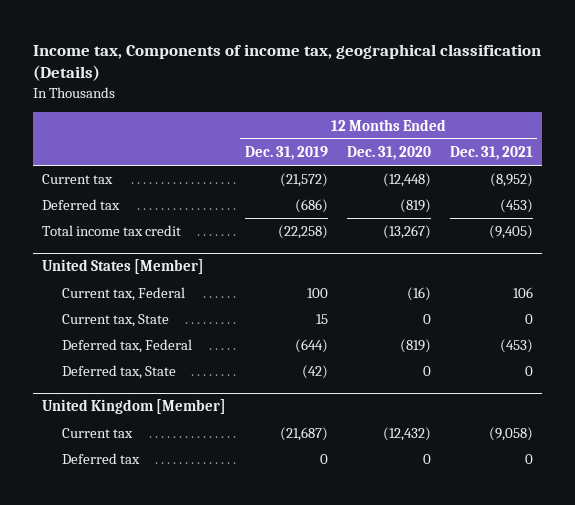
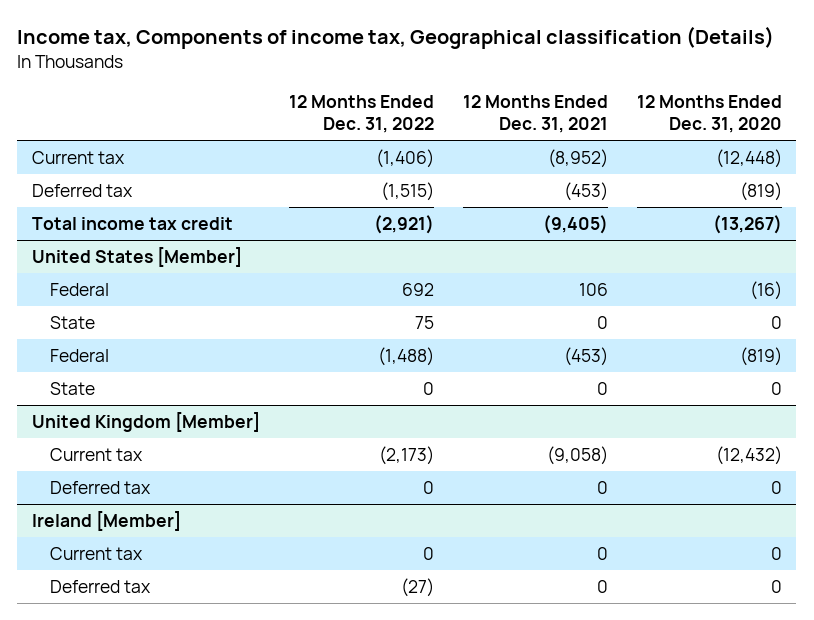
[32,43,541,82] Income tax, Components of income tax, geographical classification (Details) -> [17,26,775,50] Income tax, Components of income tax, Geographical classification (Details)
[245,146,329,161] Dec. 31, 2019 -> none
none -> [288,95,434,134] 12 Months Ended Dec. 31, 2022
[62,287,186,302] Current tax, Federal -> [49,283,109,297] Federal
[62,314,170,328] Current tax, State -> [49,316,95,330] State
[62,339,193,354] Deferred tax, Federal -> [49,349,109,363] Federal
[62,365,177,380] Deferred tax, State -> [49,382,95,396] State
none -> [31,511,181,532] Ireland [Member]
none -> [49,547,143,561] Current tax
none -> [49,580,151,594] Deferred tax

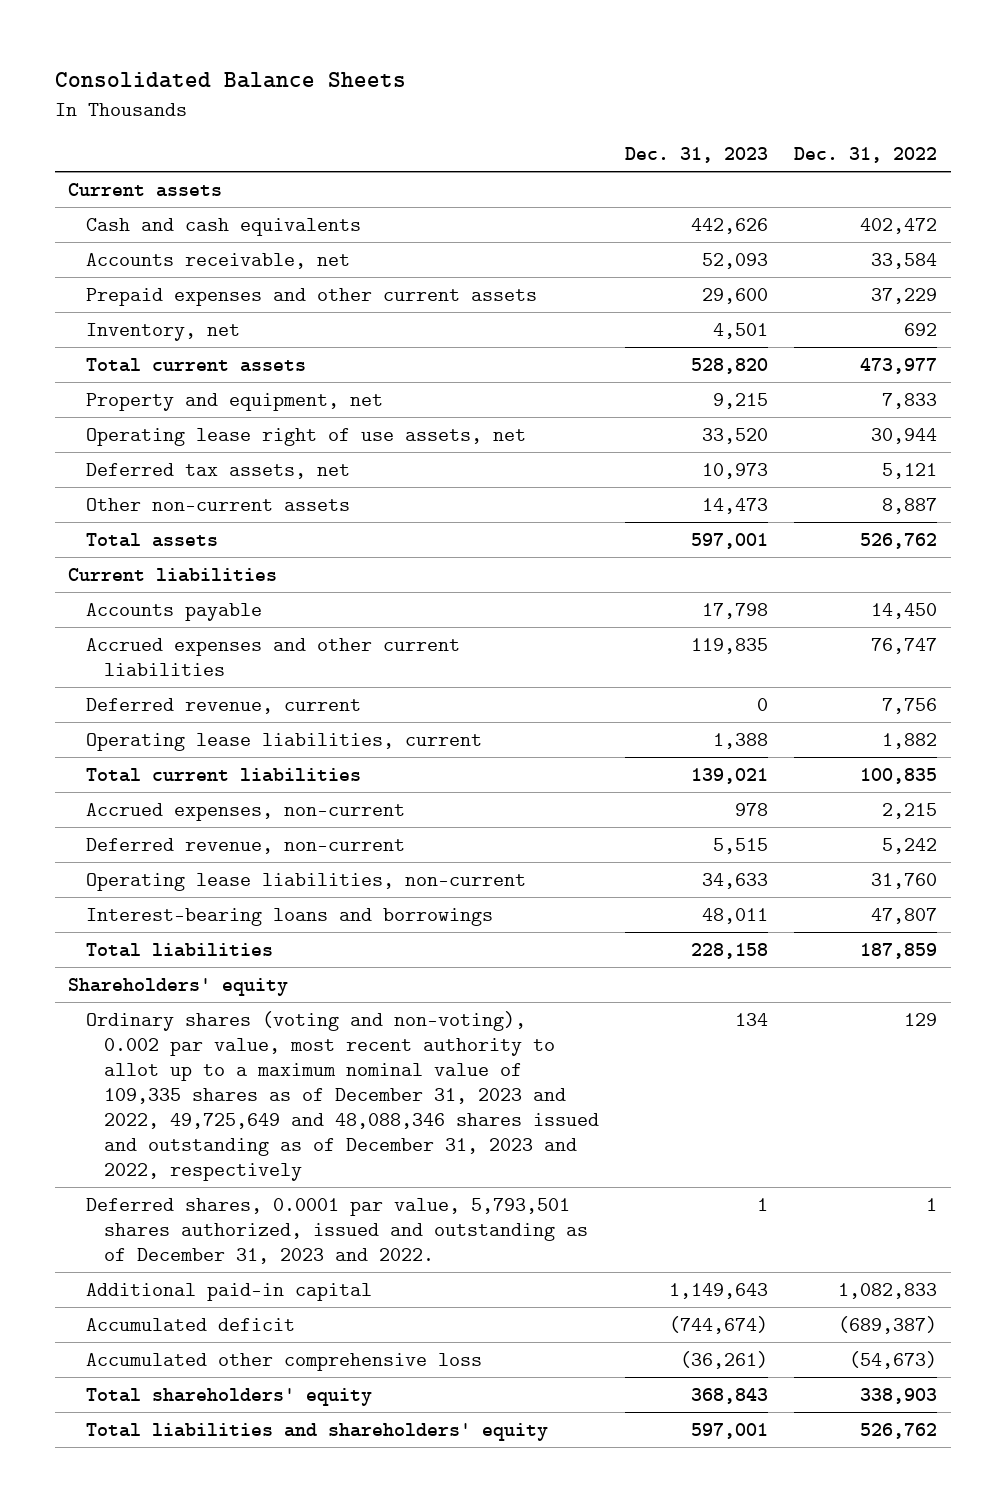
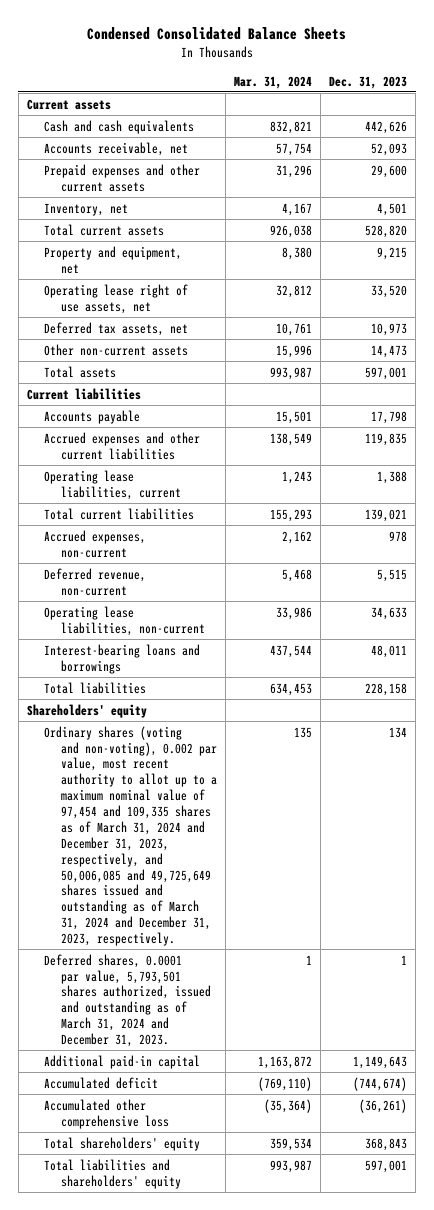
[54,72,406,89] Consolidated Balance Sheets -> [86,26,346,40] Condensed Consolidated Balance Sheets
[794,147,938,164] Dec. 31, 2022 -> none
none -> [233,75,312,89] Mar. 31, 2024
[85,697,361,714] Deferred revenue, current -> none
[85,1010,599,1182] Ordinary shares (voting and non-voting), 0.002 par value, most recent authority to allot up to a maximum nominal value of 109,335 shares as of December 31, 2023 and 2022, 49,725,649 and 48,088,346 shares issued and outstanding as of December 31, 2023 and 2022, respectively -> [43,725,217,947] Ordinary shares (voting and non-voting), 0.002 par value, most recent authority to allot up to a maximum nominal value of 97,454 and 109,335 shares as of March 31, 2024 and December 31, 2023, respectively, and 50,006,085 and 49,725,649 shares issued and outstanding as of March 31, 2024 and December 31, 2023, respectively.
[85,1197,588,1264] Deferred shares, 0.0001 par value, 5,793,501 shares authorized, issued and outstanding as of December 31, 2023 and 2022. -> [43,953,211,1048] Deferred shares, 0.0001 par value, 5,793,501 shares authorized, issued and outstanding as of March 31, 2024 and December 31, 2023.

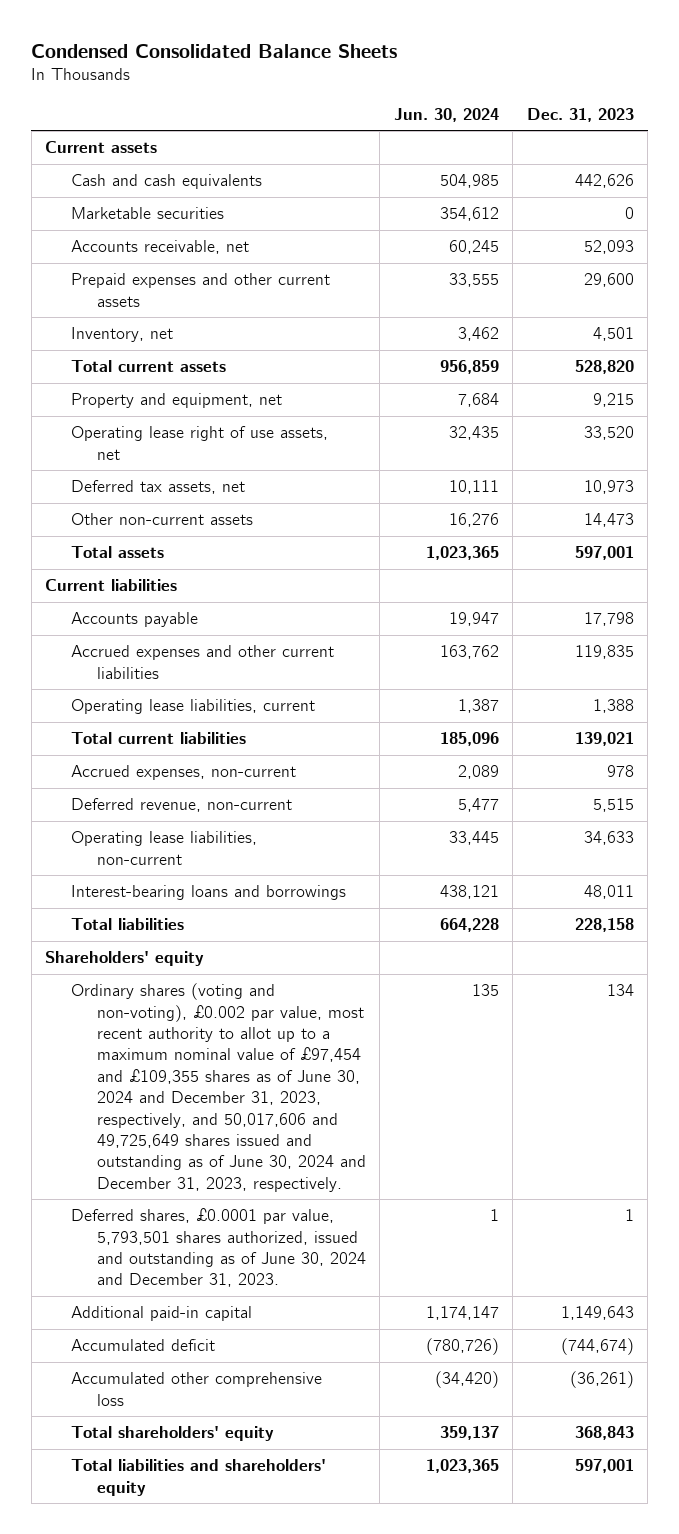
[233,75,312,89] Mar. 31, 2024 -> none
none -> [393,107,499,122] Jun. 30, 2024
none -> [70,207,224,220] Marketable securities
[43,725,217,947] Ordinary shares (voting and non-voting), 0.002 par value, most recent authority to allot up to a maximum nominal value of 97,454 and 109,335 shares as of March 31, 2024 and December 31, 2023, respectively, and 50,006,085 and 49,725,649 shares issued and outstanding as of March 31, 2024 and December 31, 2023, respectively. -> [70,983,366,1192] Ordinary shares (voting and non-voting), £0.002 par value, most recent authority to allot up to a maximum nominal value of £97,454 and £109,355 shares as of June 30, 2024 and December 31, 2023, respectively, and 50,017,606 and 49,725,649 shares issued and outstanding as of June 30, 2024 and December 31, 2023, respectively.
[43,953,211,1048] Deferred shares, 0.0001 par value, 5,793,501 shares authorized, issued and outstanding as of March 31, 2024 and December 31, 2023. -> [70,1208,366,1288] Deferred shares, £0.0001 par value, 5,793,501 shares authorized, issued and outstanding as of June 30, 2024 and December 31, 2023.

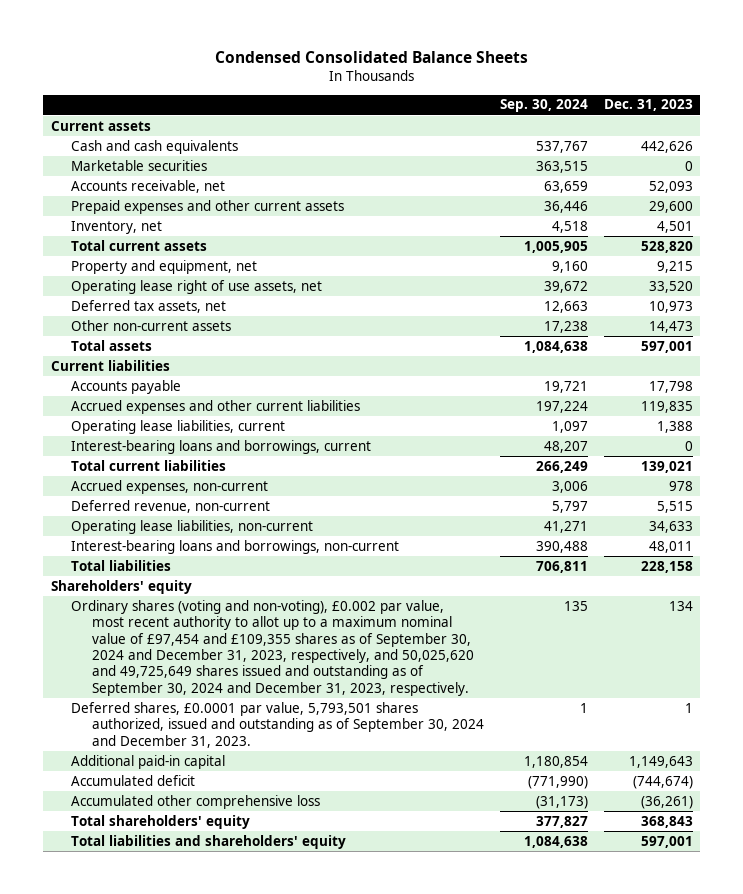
[393,107,499,122] Jun. 30, 2024 -> none
none -> [499,99,588,113] Sep. 30, 2024
none -> [71,439,372,454] Interest-bearing loans and borrowings, current
[70,885,346,901] Interest-bearing loans and borrowings -> [71,539,400,554] Interest-bearing loans and borrowings, non-current
[70,983,366,1192] Ordinary shares (voting and non-voting), £0.002 par value, most recent authority to allot up to a maximum nominal value of £97,454 and £109,355 shares as of June 30, 2024 and December 31, 2023, respectively, and 50,017,606 and 49,725,649 shares issued and outstanding as of June 30, 2024 and December 31, 2023, respectively. -> [71,599,474,696] Ordinary shares (voting and non-voting), £0.002 par value, most recent authority to allot up to a maximum nominal value of £97,454 and £109,355 shares as of September 30, 2024 and December 31, 2023, respectively, and 50,025,620 and 49,725,649 shares issued and outstanding as of September 30, 2024 and December 31, 2023, respectively.
[70,1208,366,1288] Deferred shares, £0.0001 par value, 5,793,501 shares authorized, issued and outstanding as of June 30, 2024 and December 31, 2023. -> [71,701,484,748] Deferred shares, £0.0001 par value, 5,793,501 shares authorized, issued and outstanding as of September 30, 2024 and December 31, 2023.

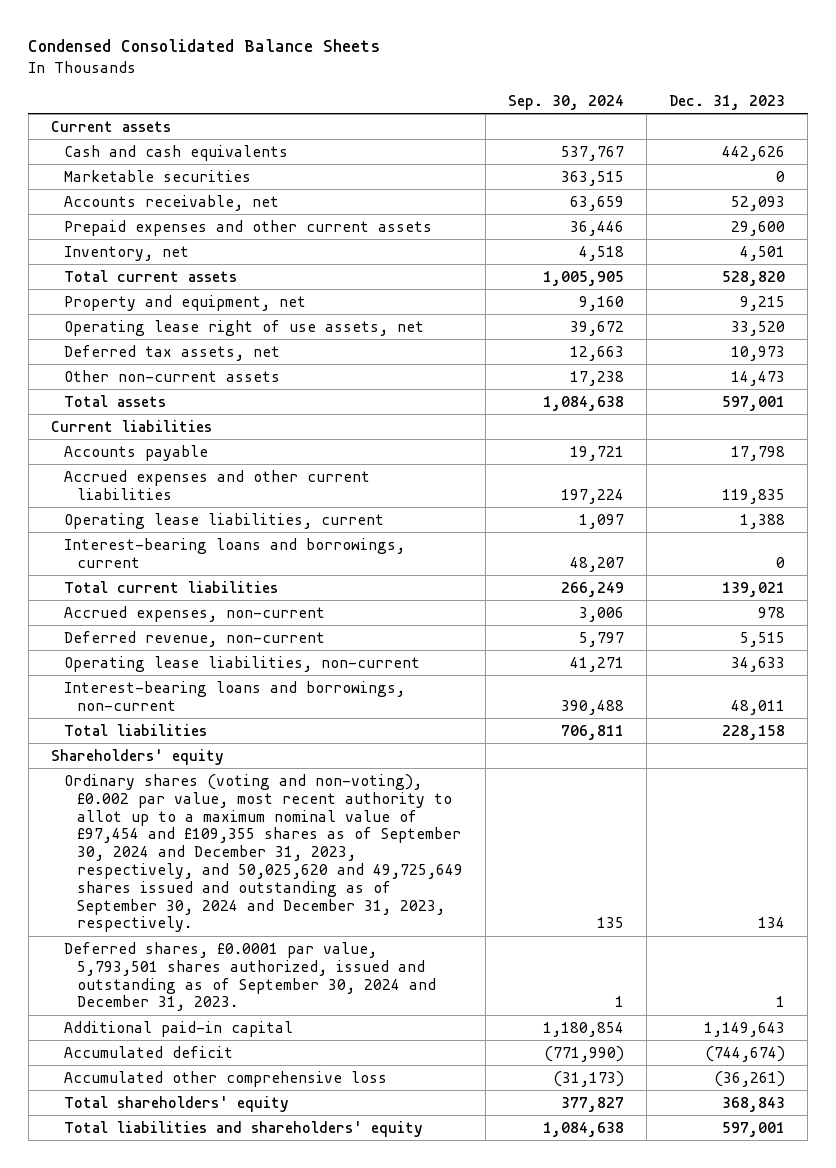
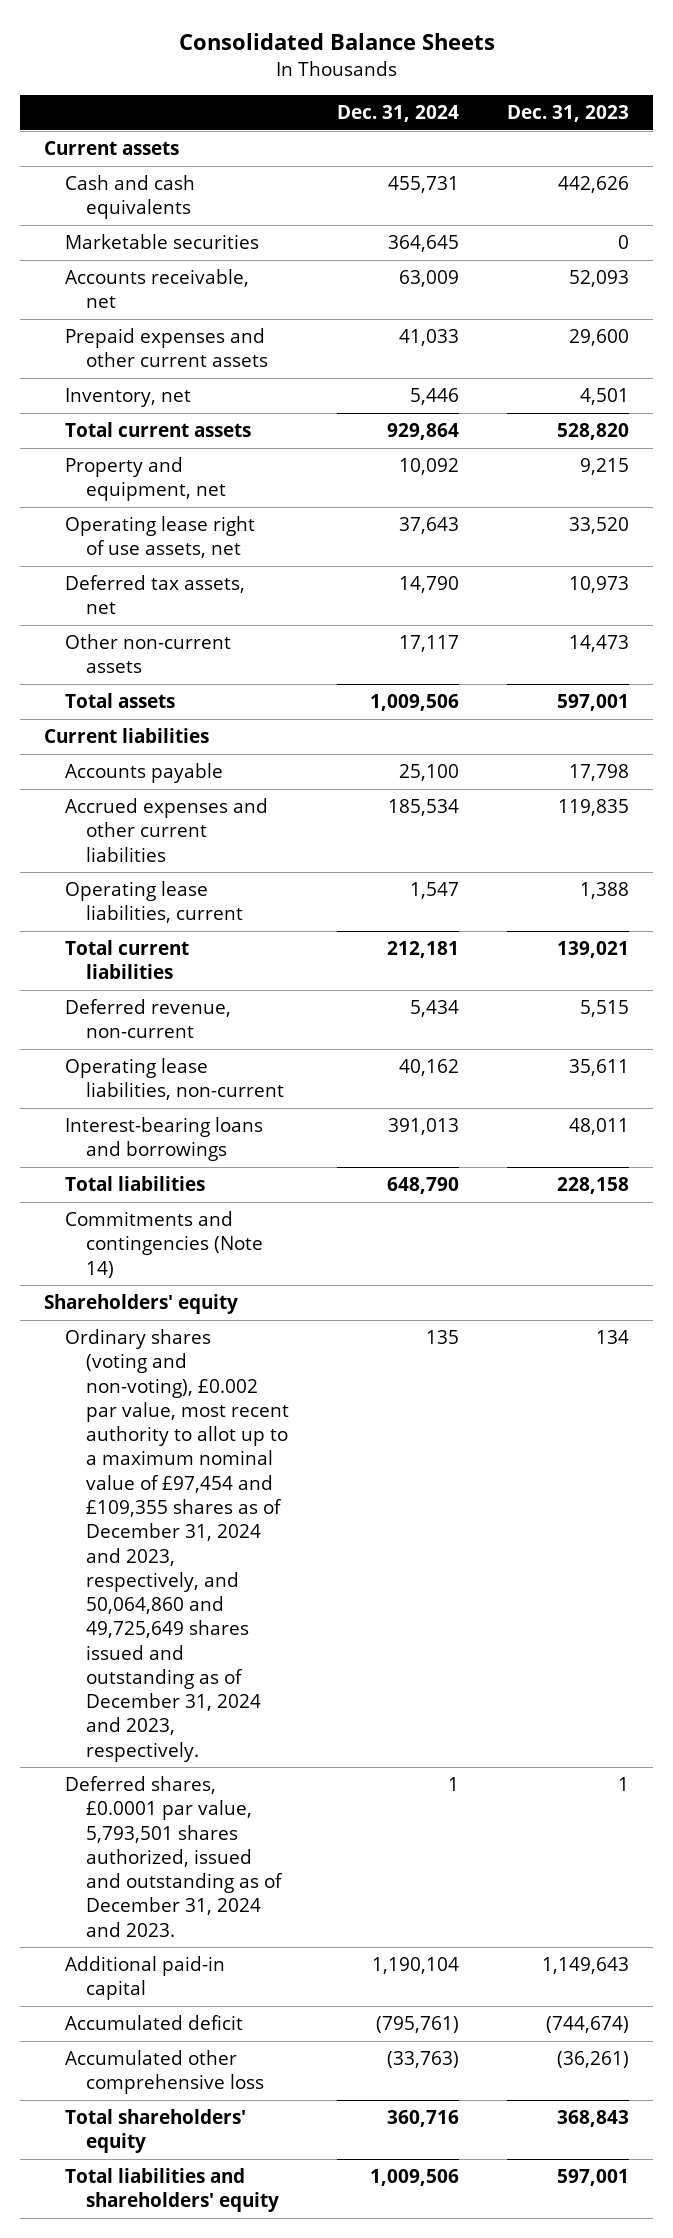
[28,39,381,53] Condensed Consolidated Balance Sheets -> [178,33,495,51] Consolidated Balance Sheets
[507,95,624,111] Sep. 30, 2024 -> none
none -> [337,105,460,123] Dec. 31, 2024
[63,537,405,568] Interest-bearing loans and borrowings, current -> none
[63,605,325,622] Accrued expenses, non-current -> none
[731,656,786,672] 34,633 -> [569,1059,630,1077] 35,611
[63,680,405,711] Interest-bearing loans and borrowings, non-current -> [65,1117,264,1162] Interest-bearing loans and borrowings
none -> [65,1211,264,1278] Commitments and contingencies (Note 14)
[63,773,463,933] Ordinary shares (voting and non-voting), £0.002 par value, most recent authority to allot up to a maximum nominal value of £97,454 and £109,355 shares as of September 30, 2024 and December 31, 2023, respectively, and 50,025,620 and 49,725,649 shares issued and outstanding as of September 30, 2024 and December 31, 2023, respectively. -> [65,1329,290,1762] Ordinary shares (voting and non-voting), £0.002 par value, most recent authority to allot up to a maximum nominal value of £97,454 and £109,355 shares as of December 31, 2024 and 2023, respectively, and 50,064,860 and 49,725,649 shares issued and outstanding as of December 31, 2024 and 2023, respectively.
[63,941,436,1012] Deferred shares, £0.0001 par value, 5,793,501 shares authorized, issued and outstanding as of September 30, 2024 and December 31, 2023. -> [65,1776,284,1937] Deferred shares, £0.0001 par value, 5,793,501 shares authorized, issued and outstanding as of December 31, 2024 and 2023.

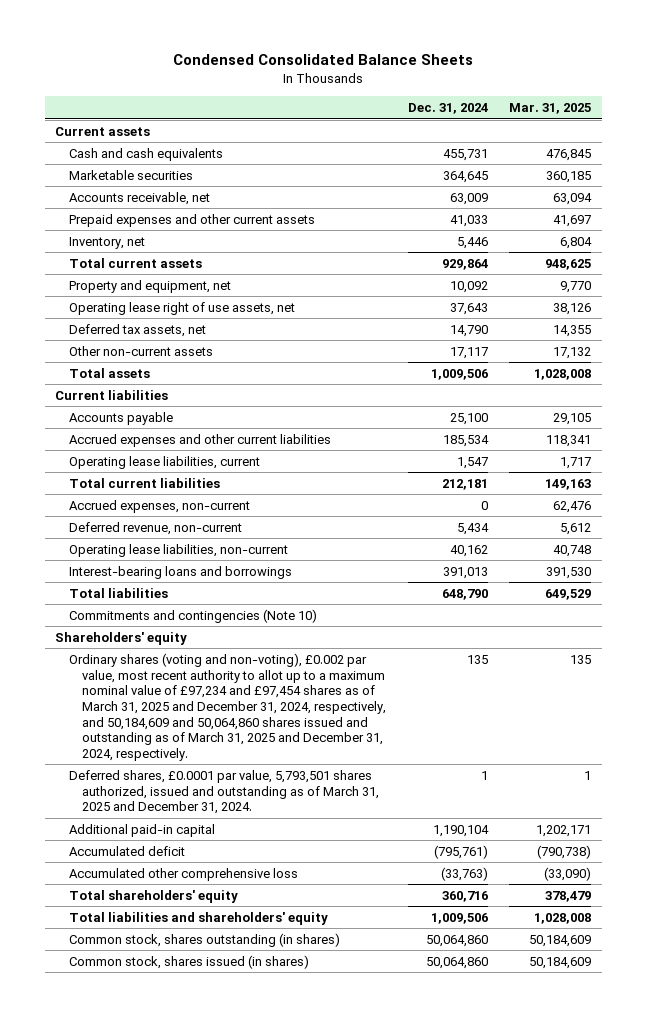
[178,33,495,51] Consolidated Balance Sheets -> [173,54,474,66] Condensed Consolidated Balance Sheets
[507,105,630,123] Dec. 31, 2023 -> none
none -> [509,103,592,115] Mar. 31, 2025
none -> [68,499,250,513] Accrued expenses, non-current
[65,1211,264,1278] Commitments and contingencies (Note 14) -> [68,608,317,623] Commitments and contingencies (Note 10)
[65,1329,290,1762] Ordinary shares (voting and non-voting), £0.002 par value, most recent authority to allot up to a maximum nominal value of £97,454 and £109,355 shares as of December 31, 2024 and 2023, respectively, and 50,064,860 and 49,725,649 shares issued and outstanding as of December 31, 2024 and 2023, respectively. -> [68,652,387,761] Ordinary shares (voting and non-voting), £0.002 par value, most recent authority to allot up to a maximum nominal value of £97,234 and £97,454 shares as of March 31, 2025 and December 31, 2024, respectively, and 50,184,609 and 50,064,860 shares issued and outstanding as of March 31, 2025 and December 31, 2024, respectively.
[65,1776,284,1937] Deferred shares, £0.0001 par value, 5,793,501 shares authorized, issued and outstanding as of December 31, 2024 and 2023. -> [68,769,380,815] Deferred shares, £0.0001 par value, 5,793,501 shares authorized, issued and outstanding as of March 31, 2025 and December 31, 2024.
none -> [68,932,340,947] Common stock, shares outstanding (in shares)
none -> [68,954,309,969] Common stock, shares issued (in shares)

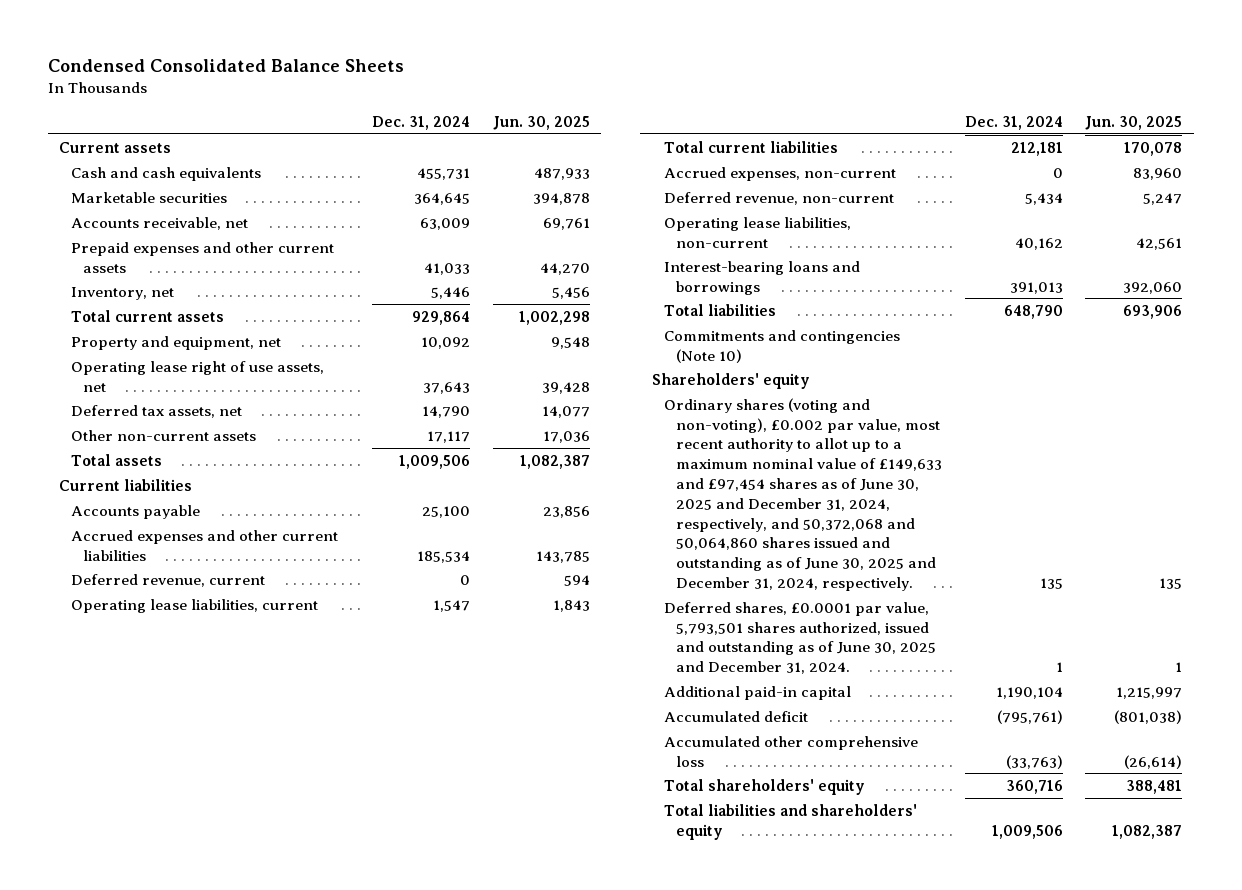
[509,103,592,115] Mar. 31, 2025 -> none
none -> [492,115,590,130] Jun. 30, 2025
none -> [71,573,266,587] Deferred revenue, current
[68,652,387,761] Ordinary shares (voting and non-voting), £0.002 par value, most recent authority to allot up to a maximum nominal value of £97,234 and £97,454 shares as of March 31, 2025 and December 31, 2024, respectively, and 50,184,609 and 50,064,860 shares issued and outstanding as of March 31, 2025 and December 31, 2024, respectively. -> [663,397,942,592] Ordinary shares (voting and non-voting), £0.002 par value, most recent authority to allot up to a maximum nominal value of £149,633 and £97,454 shares as of June 30, 2025 and December 31, 2024, respectively, and 50,372,068 and 50,064,860 shares issued and outstanding as of June 30, 2025 and December 31, 2024, respectively.
[68,769,380,815] Deferred shares, £0.0001 par value, 5,793,501 shares authorized, issued and outstanding as of March 31, 2025 and December 31, 2024. -> [663,601,936,675] Deferred shares, £0.0001 par value, 5,793,501 shares authorized, issued and outstanding as of June 30, 2025 and December 31, 2024.
[68,932,340,947] Common stock, shares outstanding (in shares) -> none
[68,954,309,969] Common stock, shares issued (in shares) -> none

